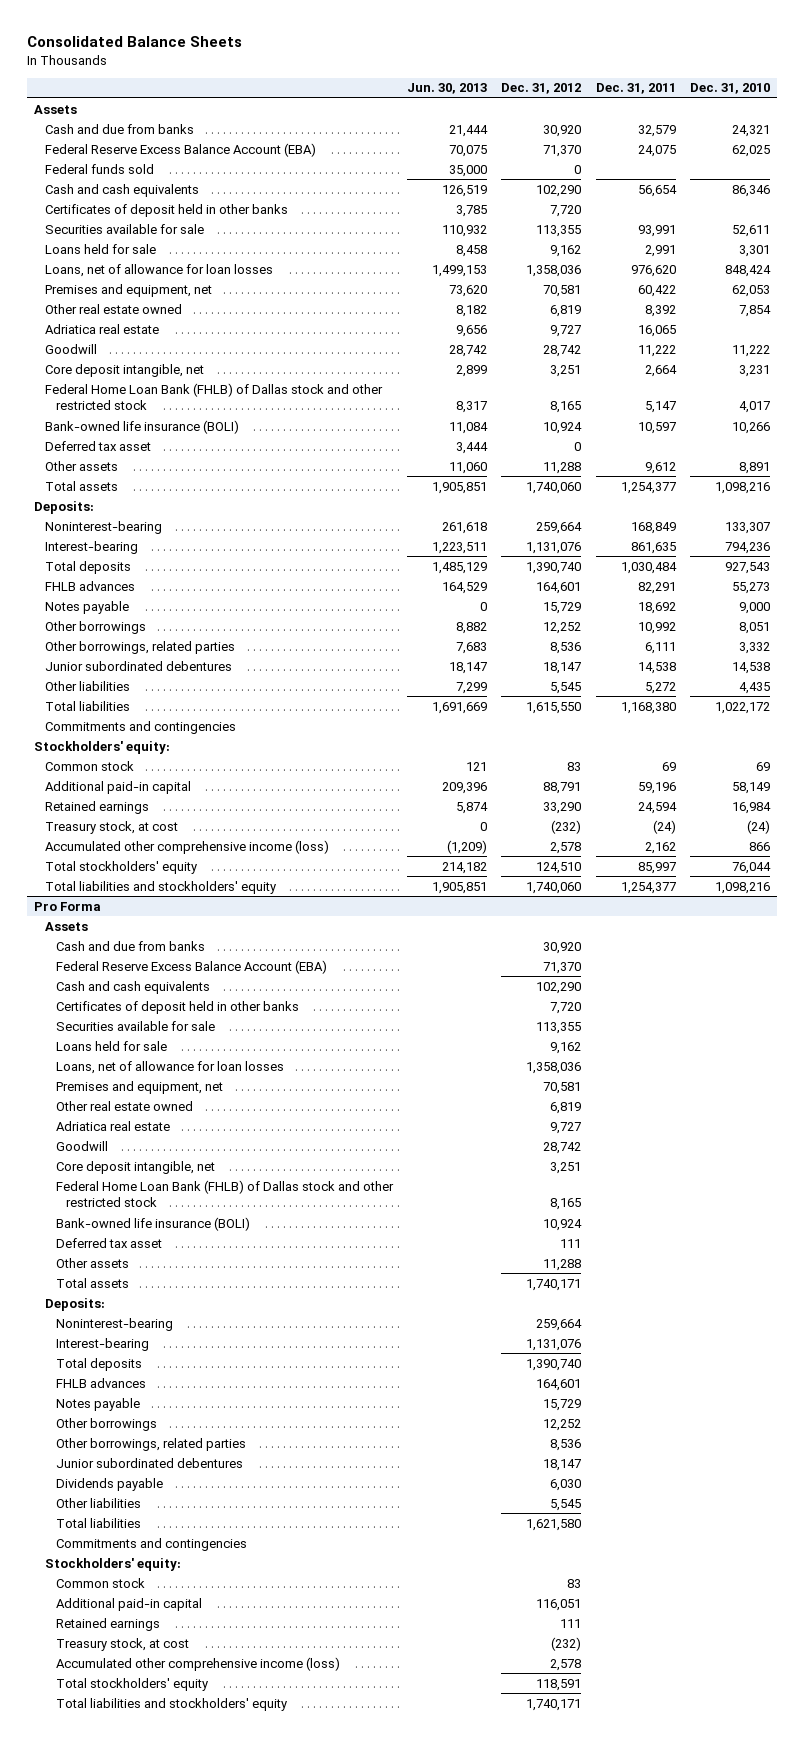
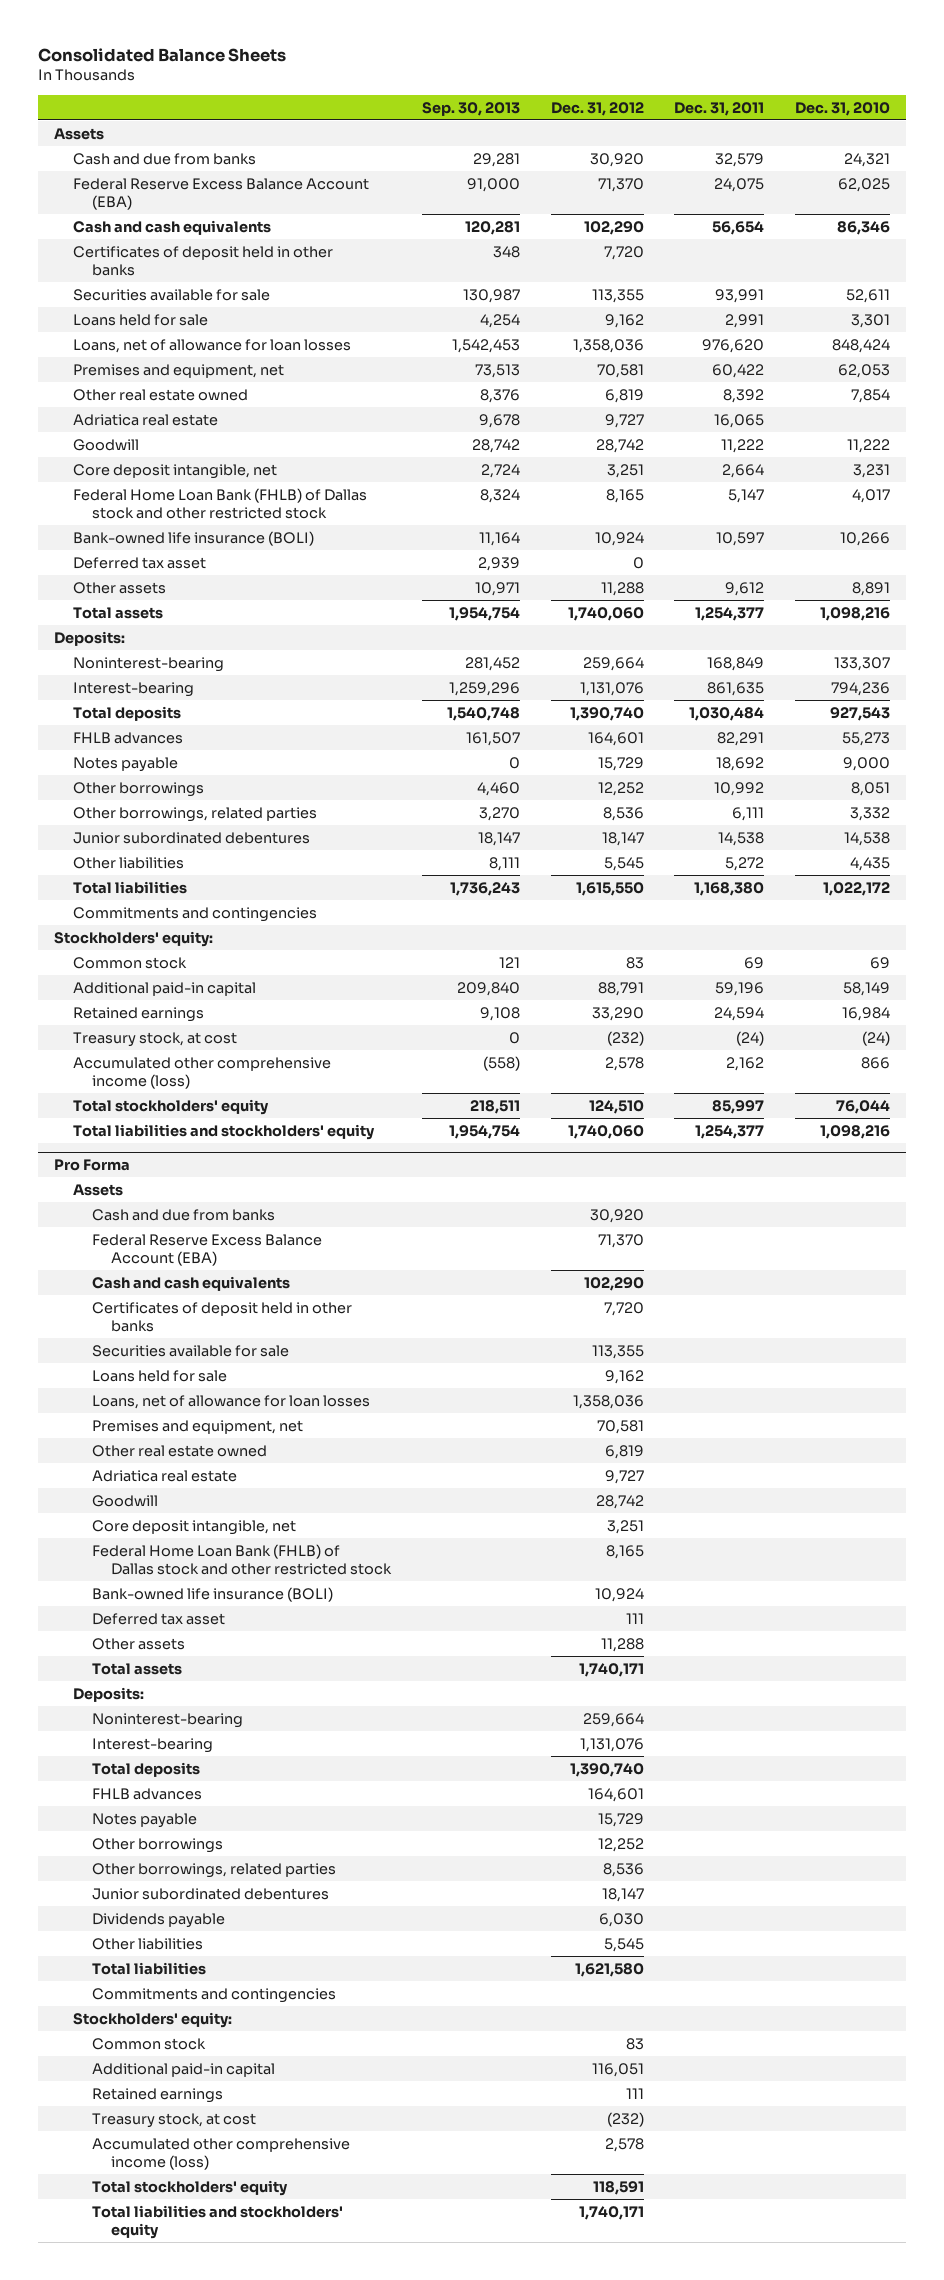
[406,83,487,95] Jun. 30, 2013 -> none
none -> [421,101,520,116] Sep. 30, 2013
[44,163,154,174] Federal funds sold -> none

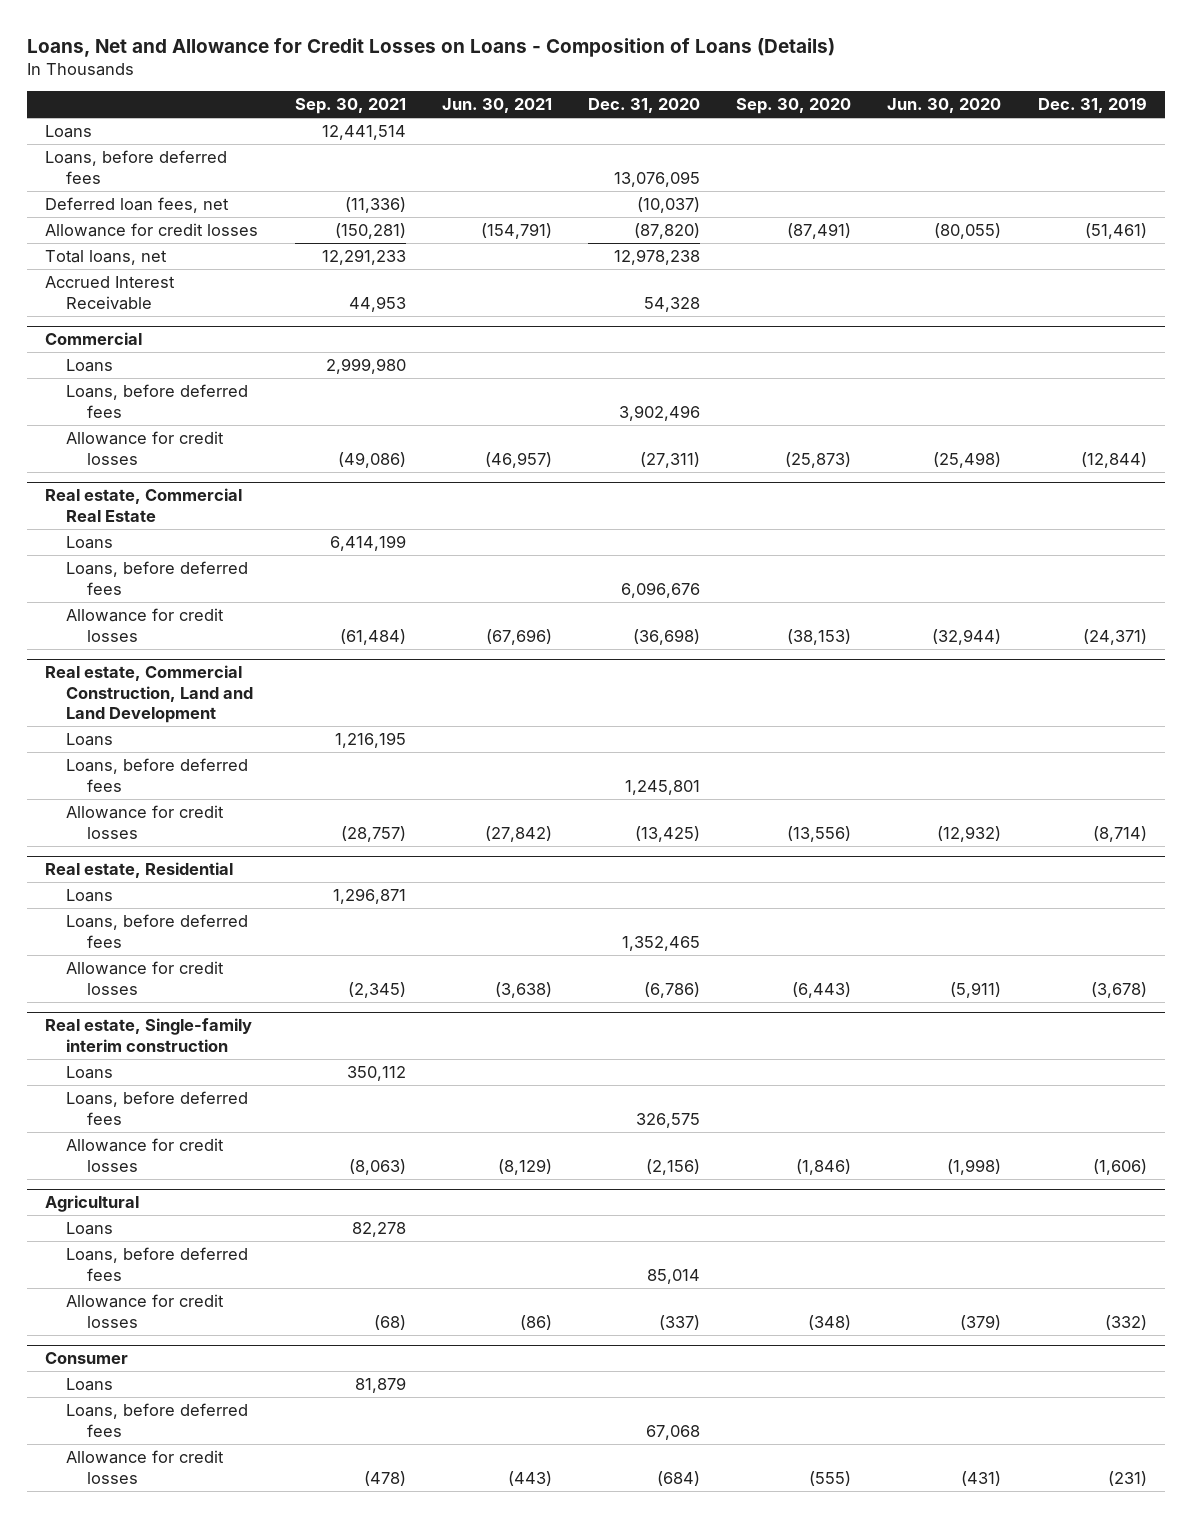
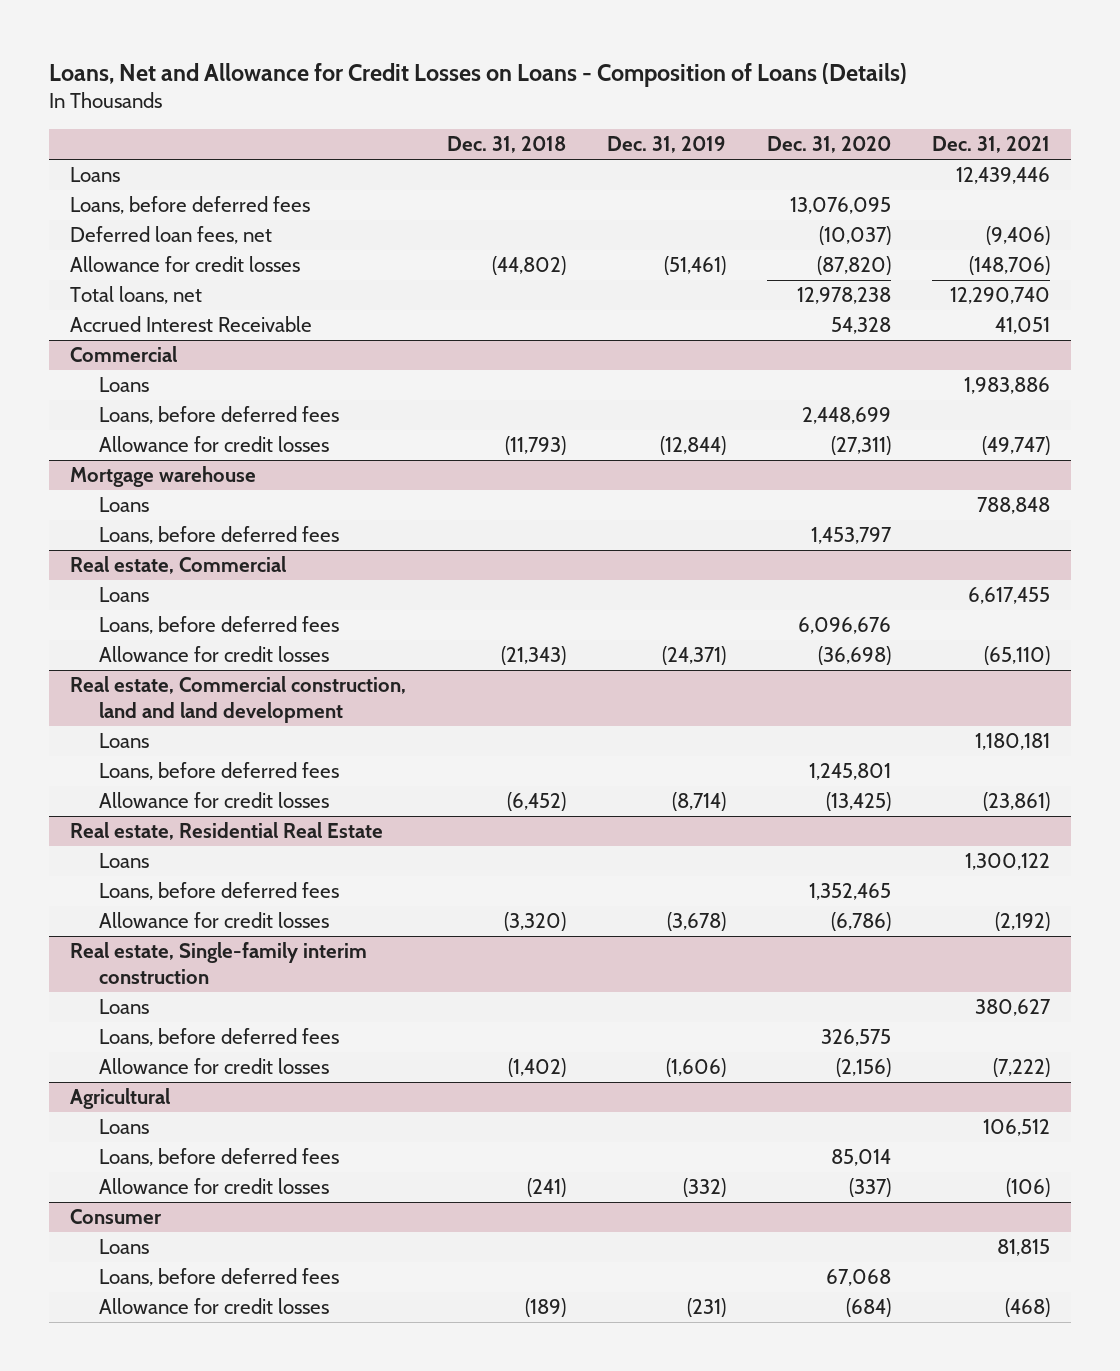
[294,98,406,115] Sep. 30, 2021 -> none
[441,98,552,114] Jun. 30, 2021 -> none
[736,98,852,115] Sep. 30, 2020 -> none
[887,98,1002,114] Jun. 30, 2020 -> none
none -> [446,136,566,154] Dec. 31, 2018
none -> [932,136,1051,154] Dec. 31, 2021
[618,404,700,421] 3,902,496 -> [802,407,892,425] 2,448,699
[45,488,243,522] Real estate, Commercial Real Estate -> none
none -> [69,466,256,488] Mortgage warehouse
none -> [98,526,339,545] Loans, before deferred fees
none -> [69,556,286,575] Real estate, Commercial
none -> [98,587,149,603] Loans
[45,665,254,724] Real estate, Commercial Construction, Land and Land Development -> [69,676,406,723] Real estate, Commercial construction, land and land development
[45,862,234,879] Real estate, Residential -> [69,822,383,841] Real estate, Residential Real Estate

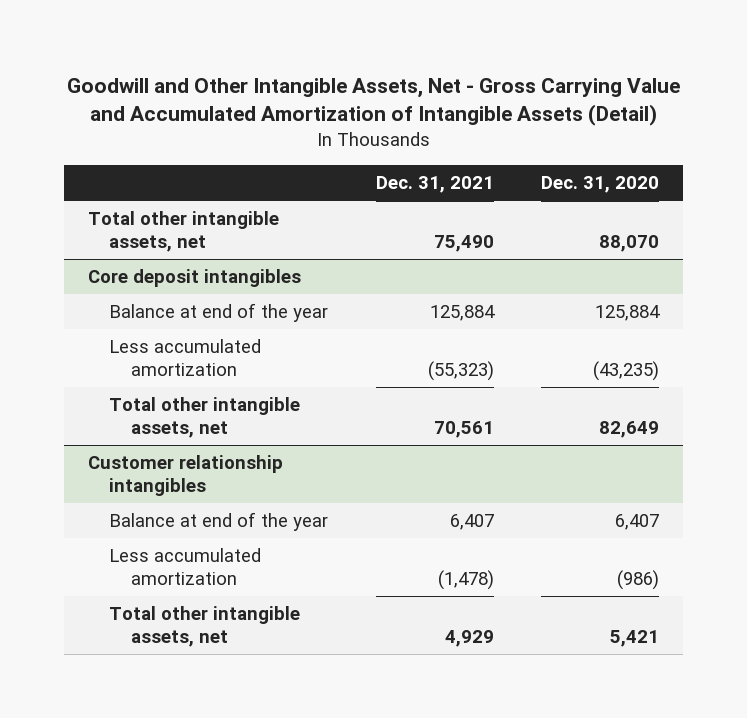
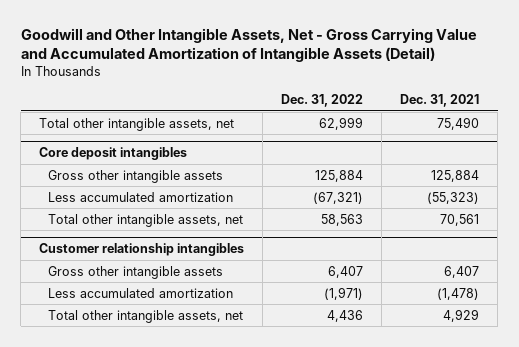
[541,176,660,194] Dec. 31, 2020 -> none
none -> [281,94,364,108] Dec. 31, 2022
[109,303,329,323] Balance at end of the year -> [48,169,224,183] Gross other intangible assets
[109,512,329,532] Balance at end of the year -> [48,265,224,279] Gross other intangible assets

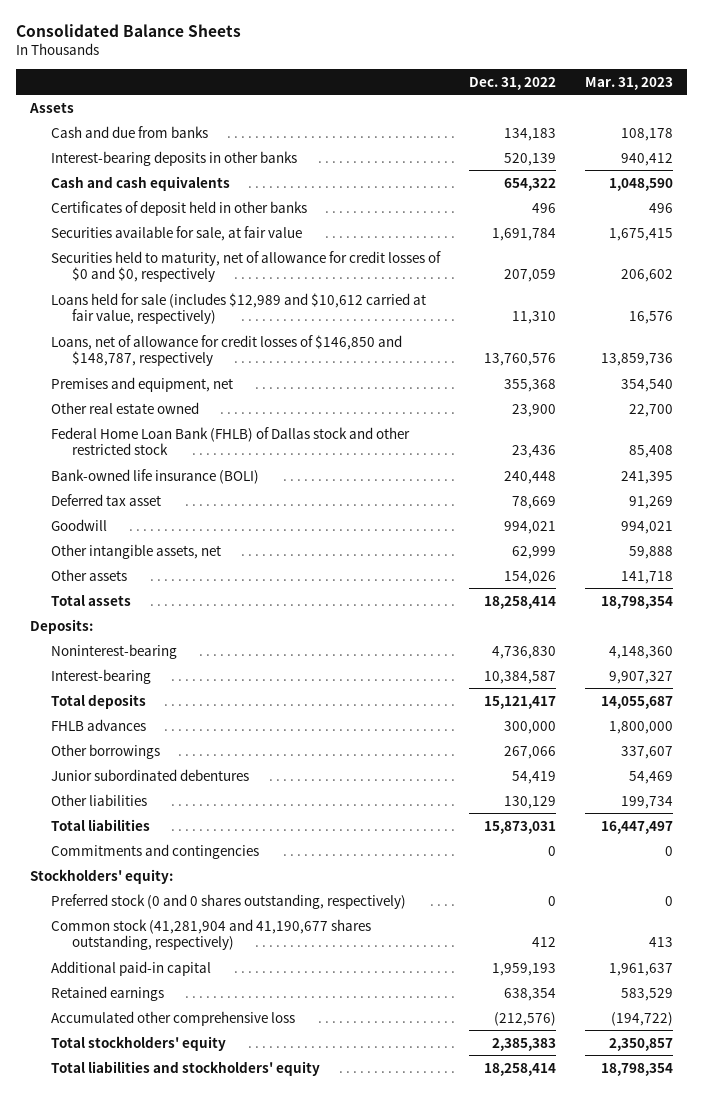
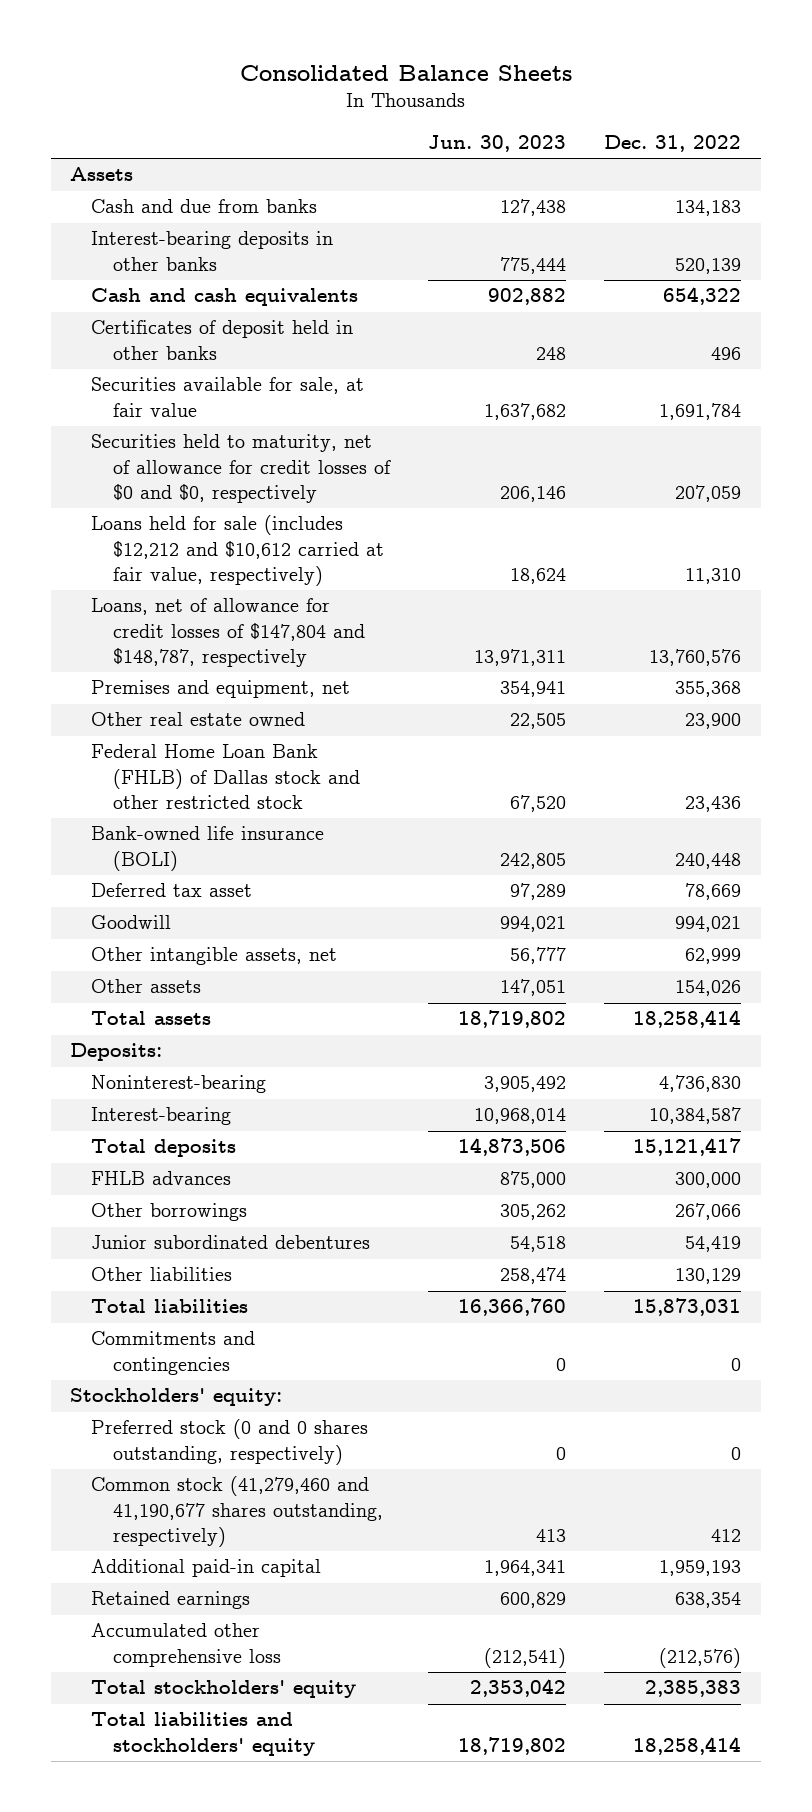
[584,76,673,90] Mar. 31, 2023 -> none
none -> [428,135,567,153] Jun. 30, 2023
[51,292,427,325] Loans held for sale (includes $12,989 and $10,612 carried at fair value, respectively) -> [91,515,384,586] Loans held for sale (includes $12,212 and $10,612 carried at fair value, respectively)
[51,334,403,367] Loans, net of allowance for credit losses of $146,850 and $148,787, respectively -> [91,598,365,667] Loans, net of allowance for credit losses of $147,804 and $148,787, respectively
[51,918,372,951] Common stock (41,281,904 and 41,190,677 shares outstanding, respectively) -> [91,1476,383,1547] Common stock (41,279,460 and 41,190,677 shares outstanding, respectively)

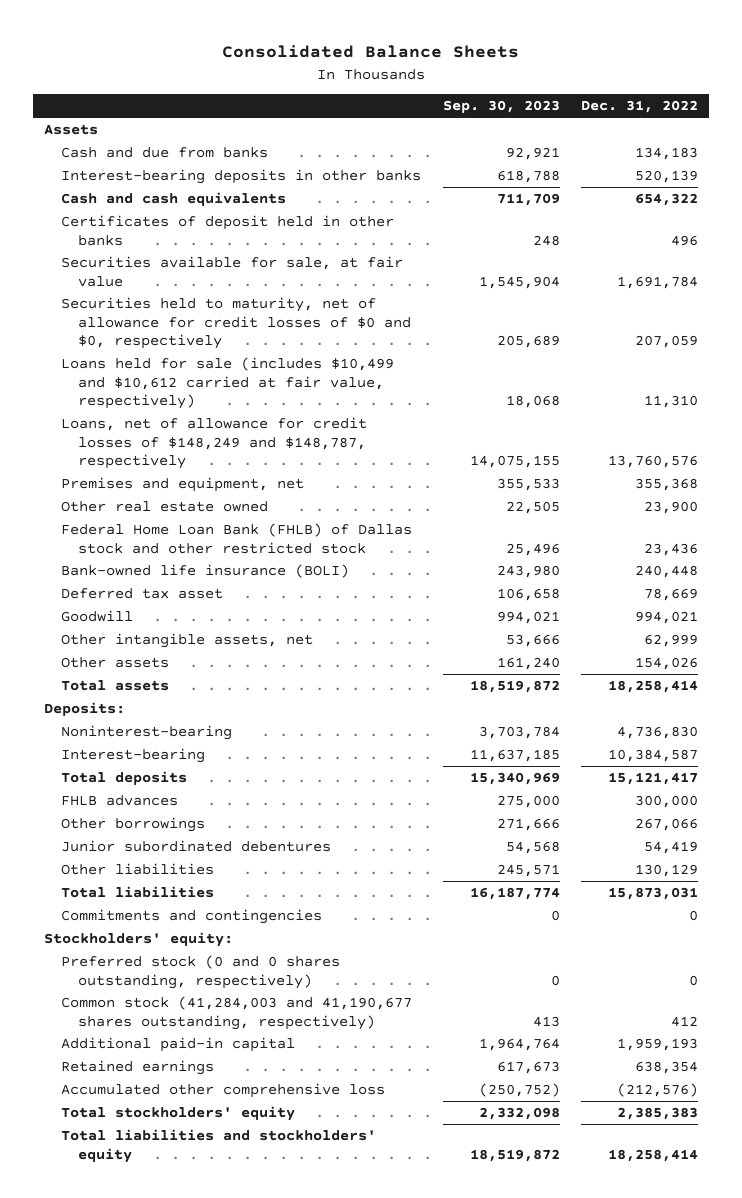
[428,135,567,153] Jun. 30, 2023 -> none
none -> [442,100,560,114] Sep. 30, 2023
[91,515,384,586] Loans held for sale (includes $12,212 and $10,612 carried at fair value, respectively) -> [60,357,394,410] Loans held for sale (includes $10,499 and $10,612 carried at fair value, respectively)
[91,598,365,667] Loans, net of allowance for credit losses of $147,804 and $148,787, respectively -> [60,417,367,470] Loans, net of allowance for credit losses of $148,249 and $148,787, respectively
[91,1476,383,1547] Common stock (41,279,460 and 41,190,677 shares outstanding, respectively) -> [60,996,412,1030] Common stock (41,284,003 and 41,190,677 shares outstanding, respectively)

